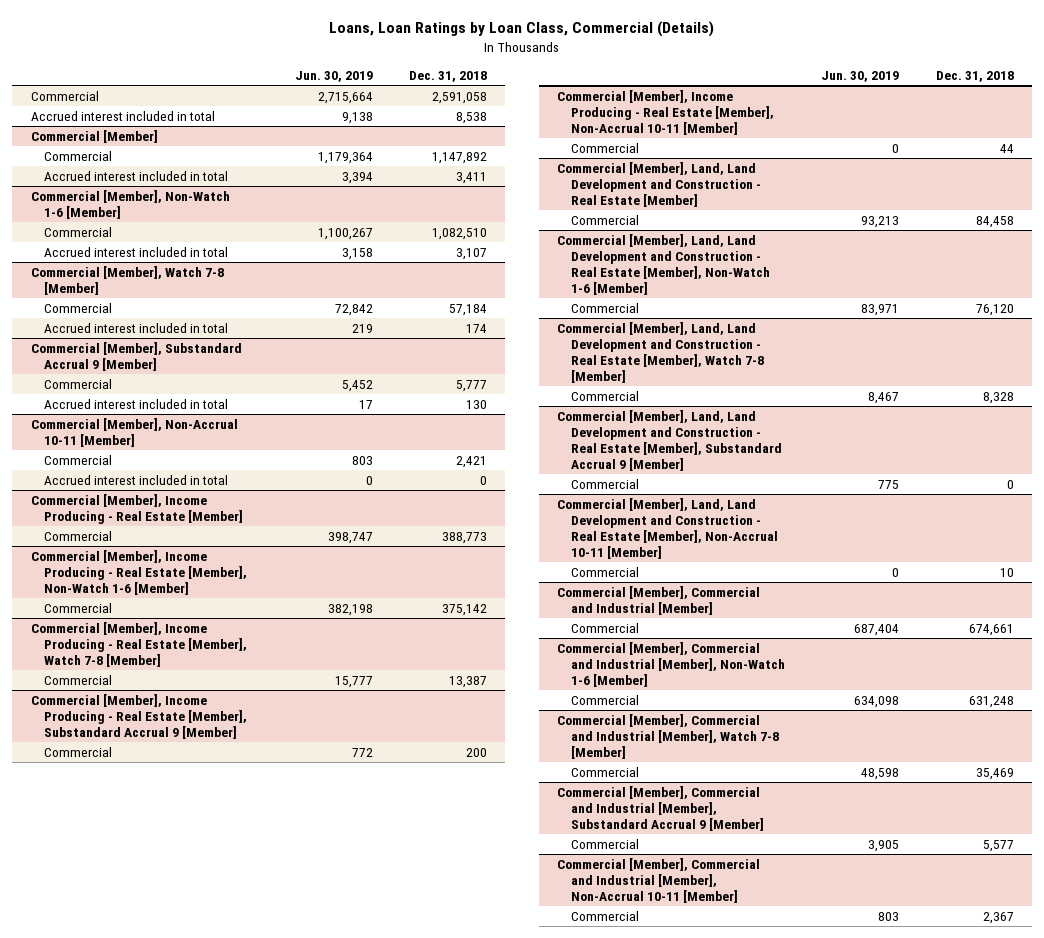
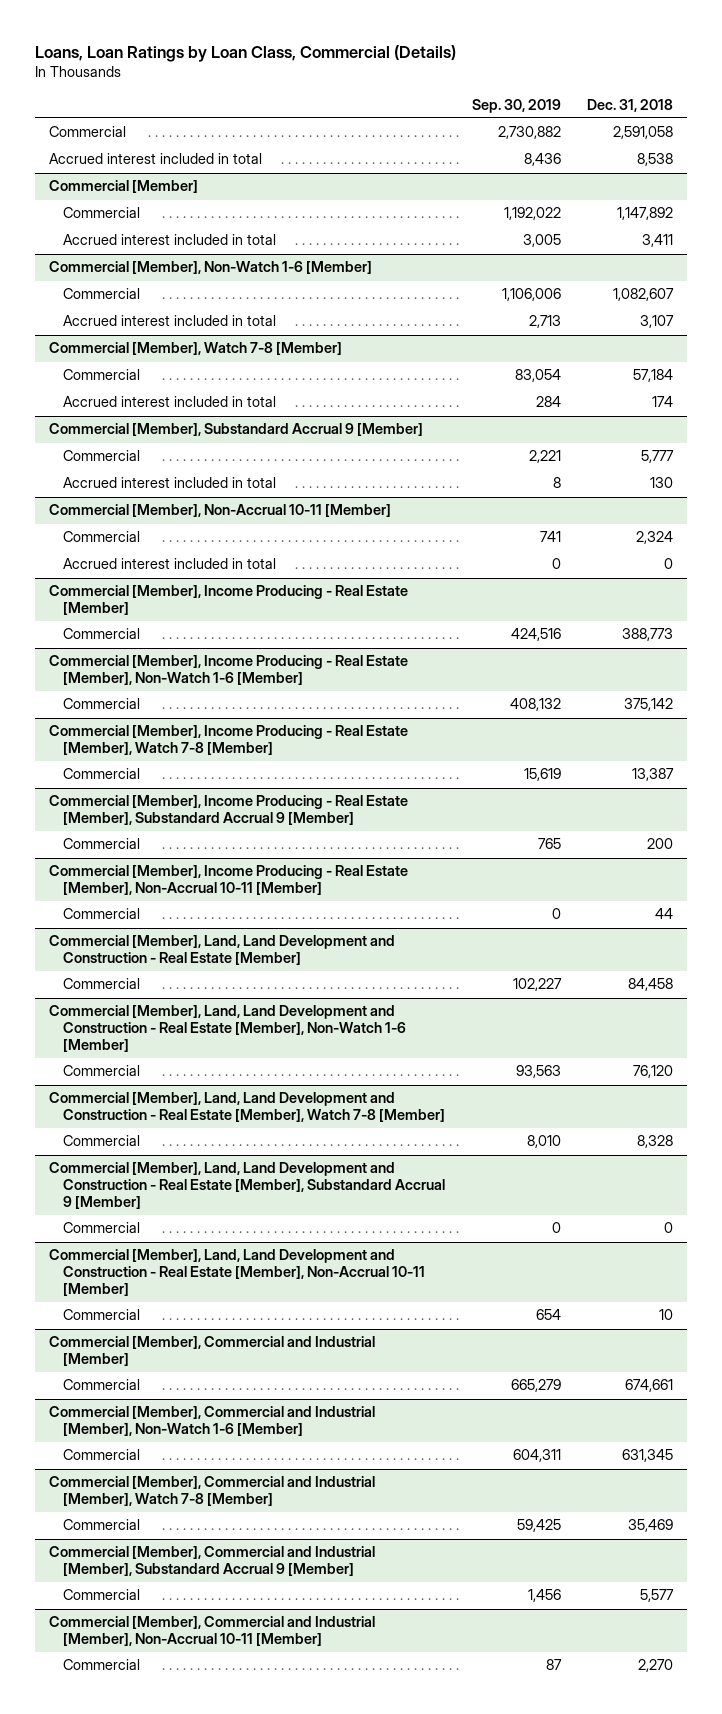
[294,70,373,82] Jun. 30, 2019 -> none
none -> [471,98,561,113] Sep. 30, 2019
[432,227,488,240] 1,082,510 -> [613,288,675,302] 1,082,607
[456,455,488,468] 2,421 -> [636,531,674,545] 2,324
[968,695,1014,708] 631,248 -> [622,1449,674,1463] 631,345
[982,911,1014,924] 2,367 -> [638,1659,674,1673] 2,270

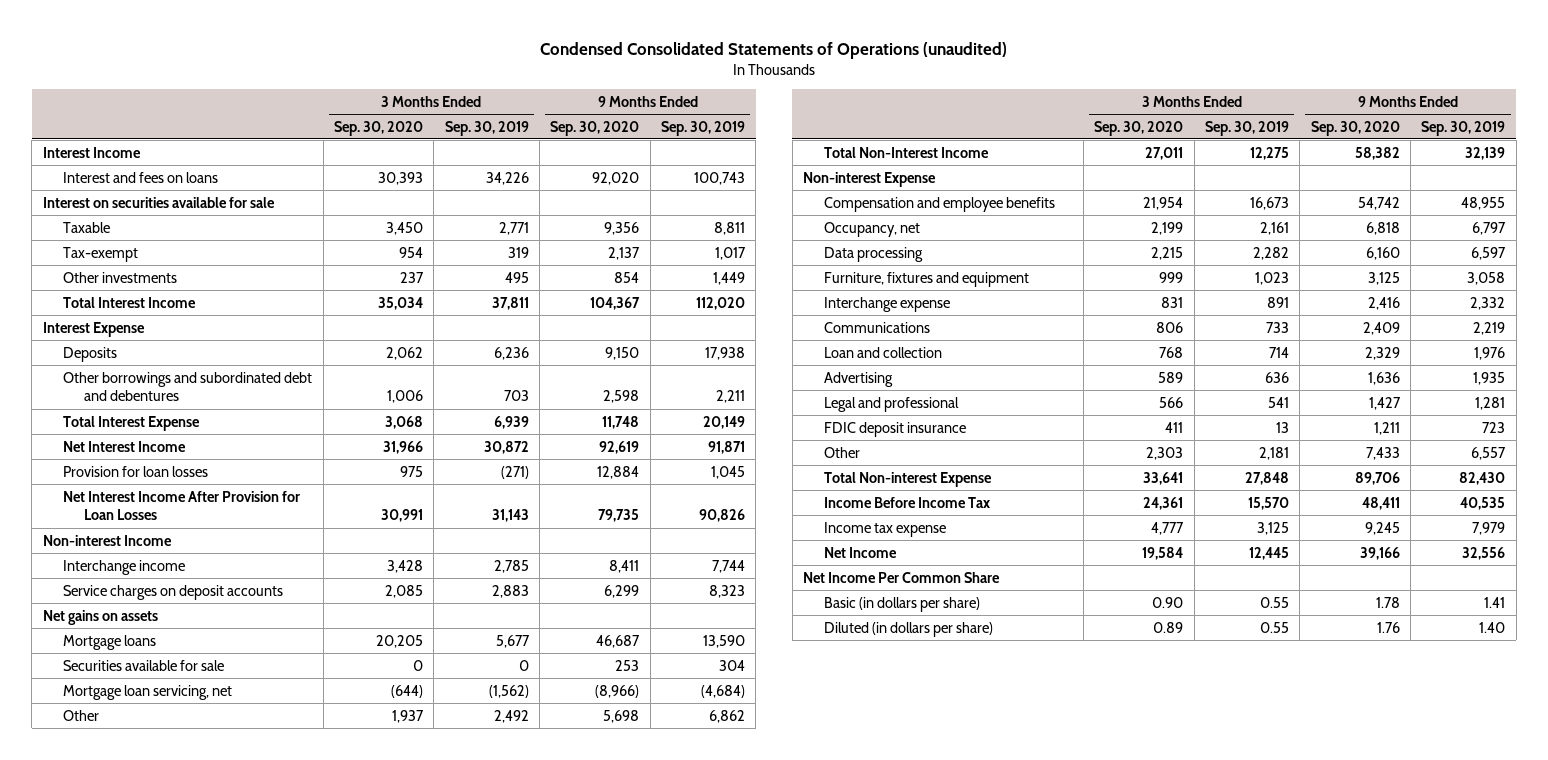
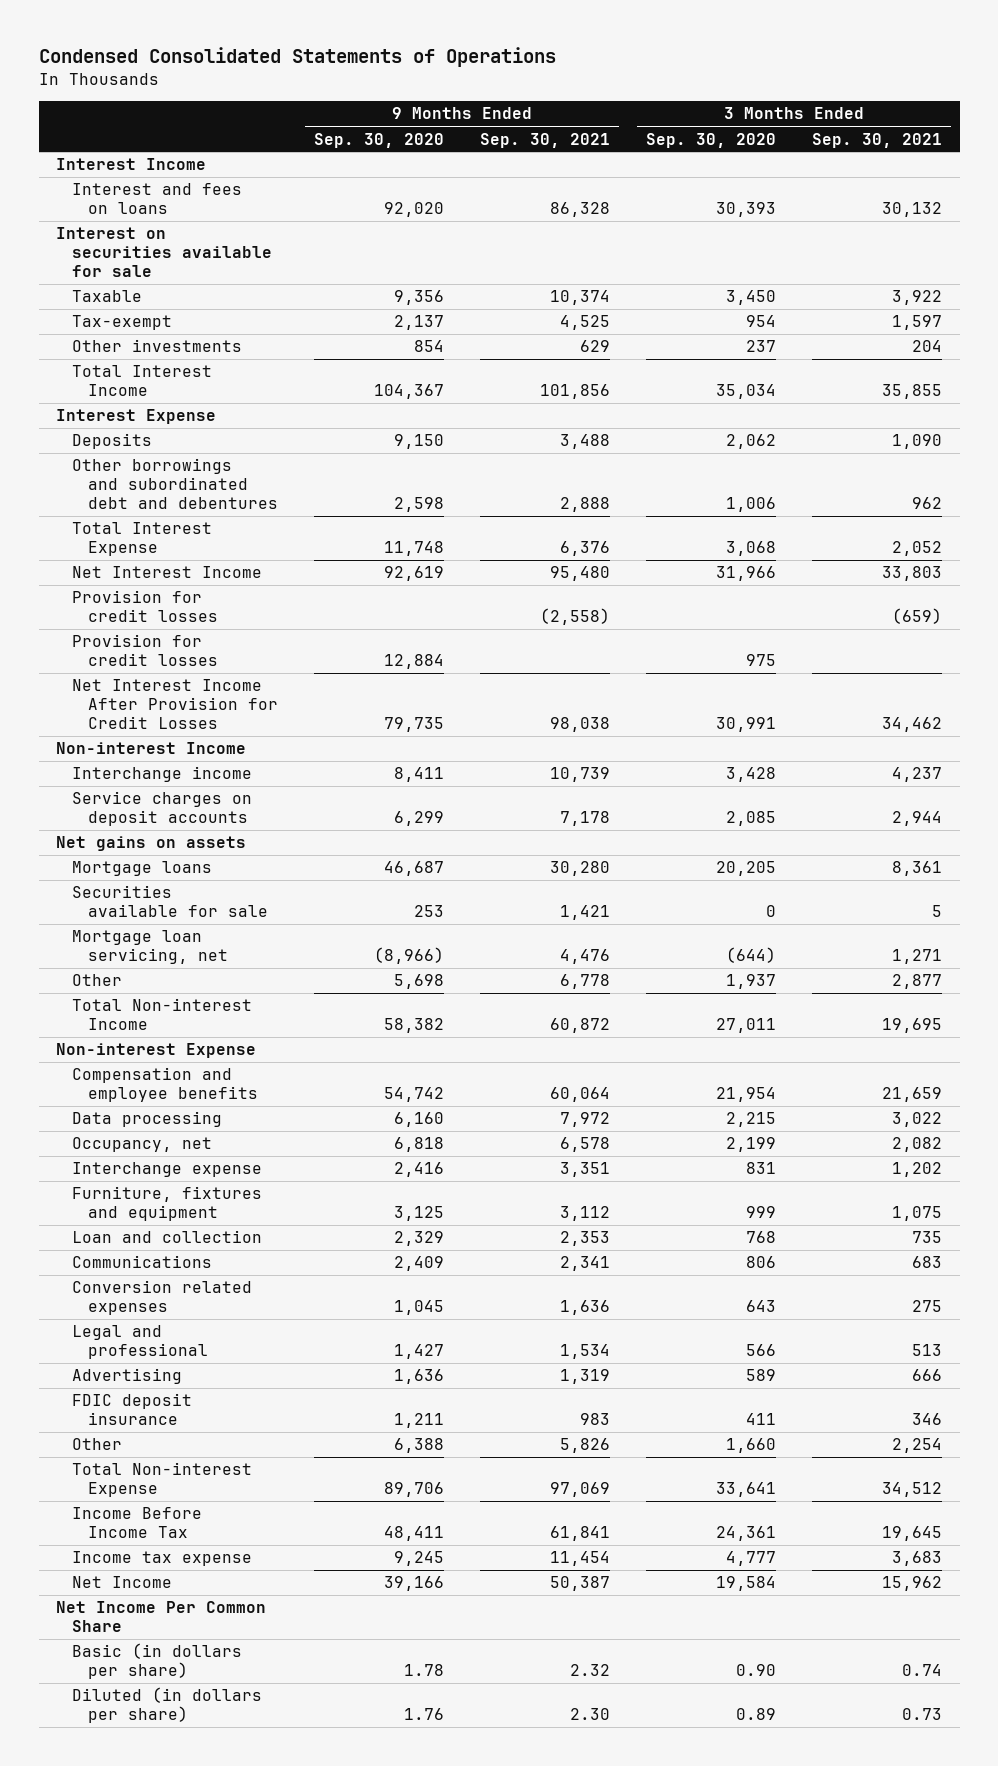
[540,41,1008,59] Condensed Consolidated Statements of Operations (unaudited) -> [38,47,556,68] Condensed Consolidated Statements of Operations
[444,120,529,136] Sep. 30, 2019 -> none
[660,120,745,136] Sep. 30, 2019 -> none
none -> [479,132,610,148] Sep. 30, 2021
none -> [811,132,942,148] Sep. 30, 2021
none -> [72,590,218,623] Provision for credit losses
[63,465,209,477] Provision for loan losses -> [72,634,218,667] Provision for credit losses
[63,490,301,521] Net Interest Income After Provision for Loan Losses -> [72,679,278,730] Net Interest Income After Provision for Credit Losses
[823,146,989,158] Total Non-Interest Income -> [72,998,253,1031] Total Non-interest Income
[823,221,920,237] Occupancy, net -> [72,1137,213,1153] Occupancy, net
[823,271,1029,287] Furniture, fixtures and equipment -> [72,1186,263,1222] Furniture, fixtures and equipment
[823,321,930,333] Communications -> [72,1255,213,1269] Communications
none -> [72,1280,253,1316] Conversion related expenses
[823,371,893,387] Advertising -> [72,1368,183,1385] Advertising
[1146,446,1184,460] 2,303 -> [725,1438,776,1454] 1,660
[1365,446,1400,460] 7,433 -> [393,1438,444,1454] 6,388

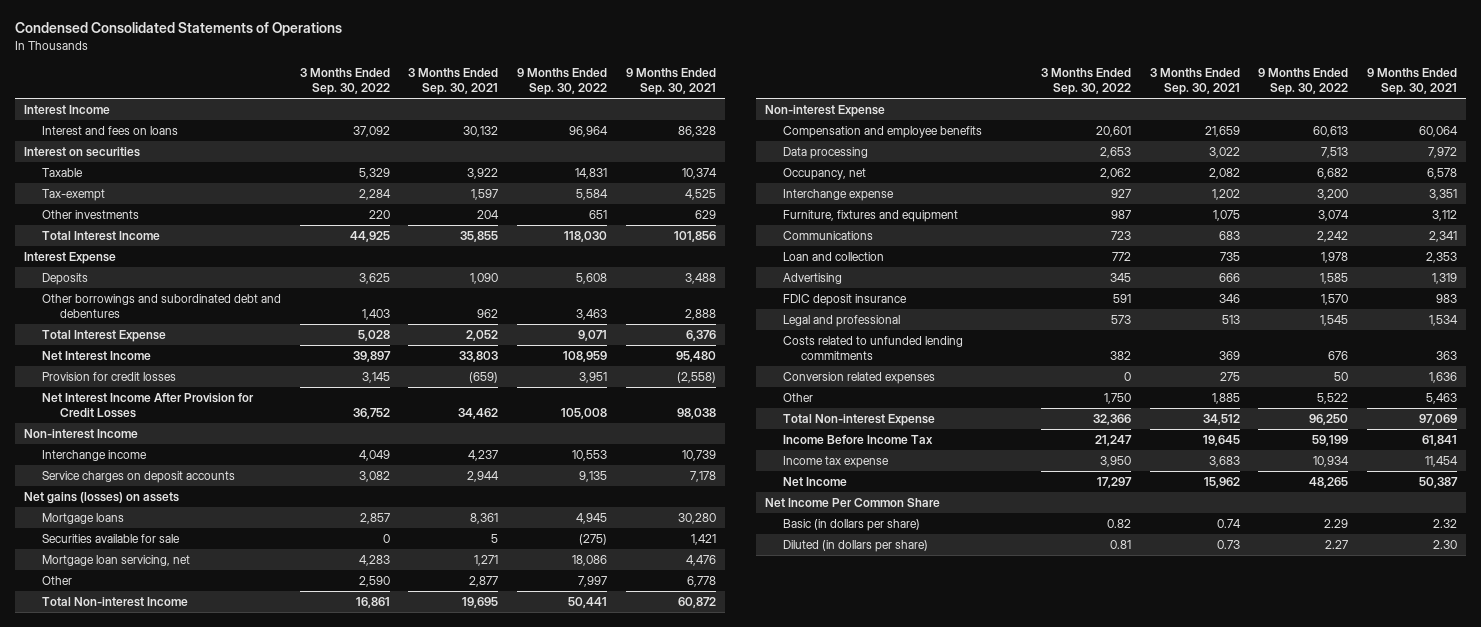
[313,132,444,148] Sep. 30, 2020 -> none
[645,132,776,148] Sep. 30, 2020 -> none
none -> [299,67,390,96] 3 Months Ended Sep. 30, 2022
none -> [517,67,608,96] 9 Months Ended Sep. 30, 2022
[56,227,273,278] Interest on securities available for sale -> [23,147,140,158] Interest on securities
[72,634,218,667] Provision for credit losses -> none
[56,836,247,852] Net gains on assets -> [23,492,179,505] Net gains (losses) on assets
[72,1230,263,1244] Loan and collection -> [782,252,884,262] Loan and collection
[72,1325,208,1360] Legal and professional -> [782,315,900,328] Legal and professional
none -> [782,336,963,361] Costs related to unfunded lending commitments
[72,1280,253,1316] Conversion related expenses -> [782,372,935,385] Conversion related expenses
[559,1438,610,1454] 5,826 -> [1426,393,1458,405] 5,463
[891,1438,942,1454] 2,254 -> [1211,393,1240,405] 1,885

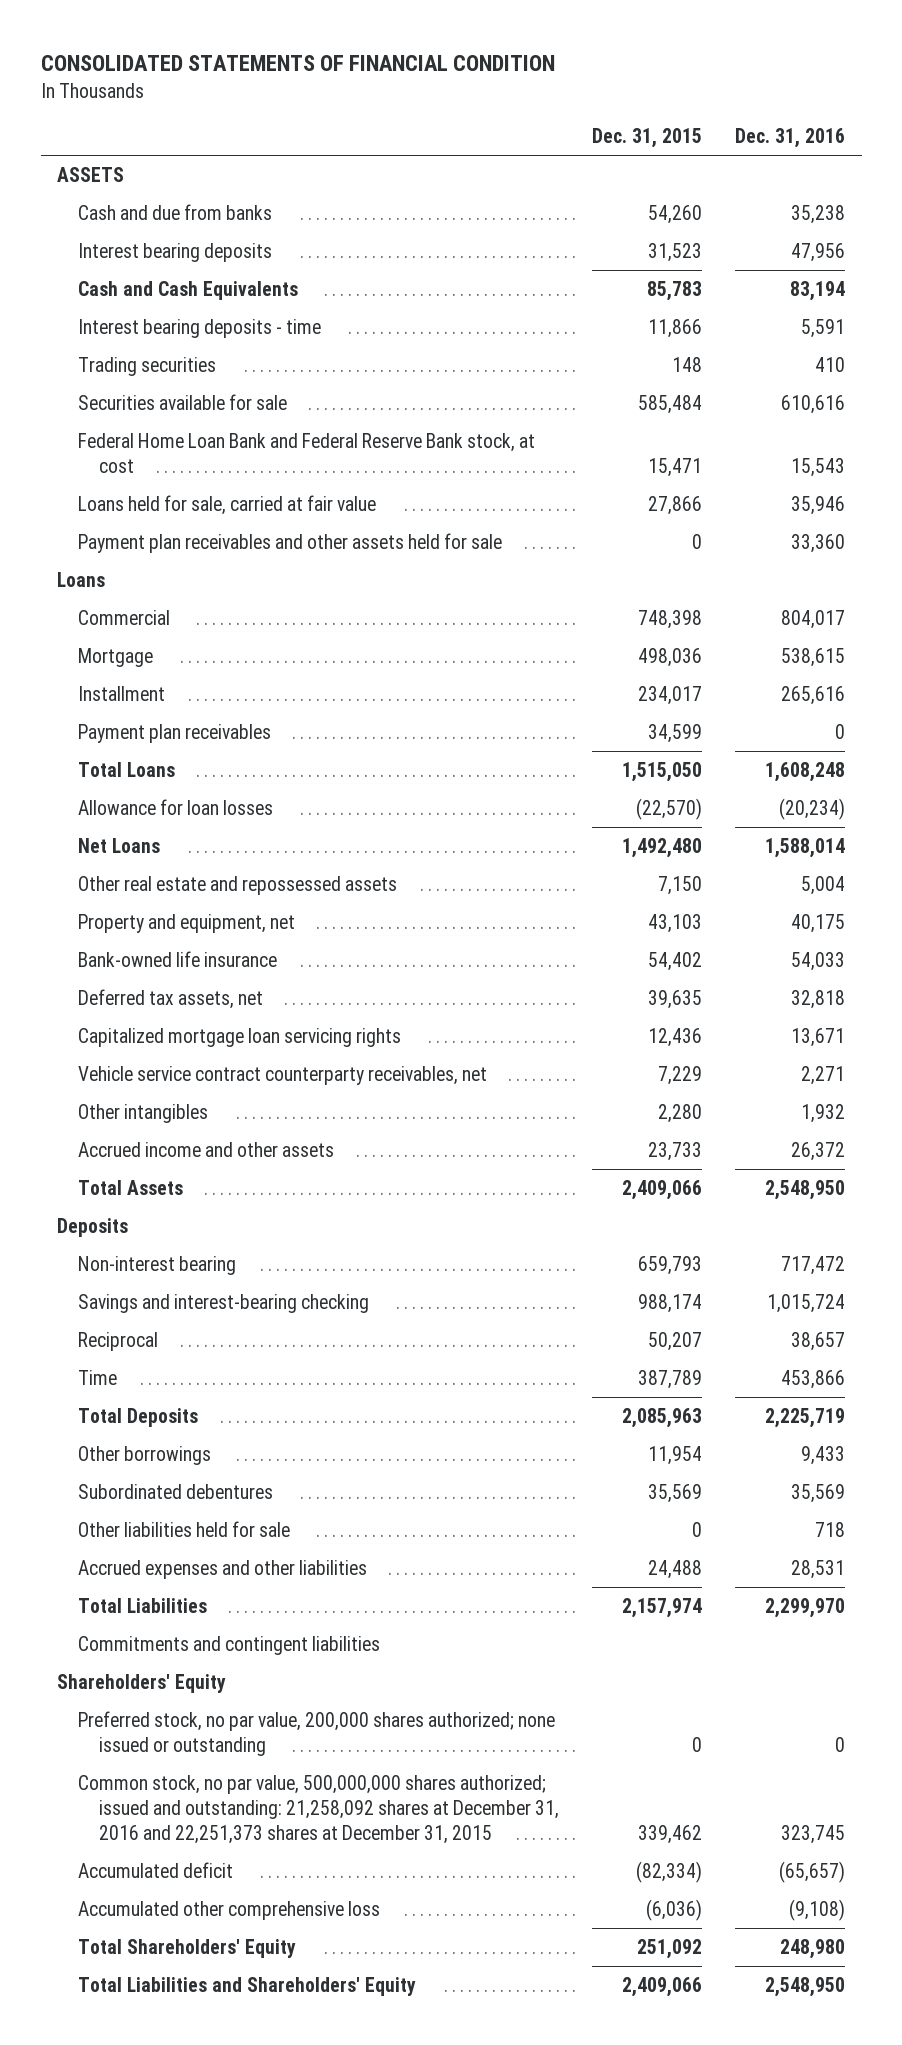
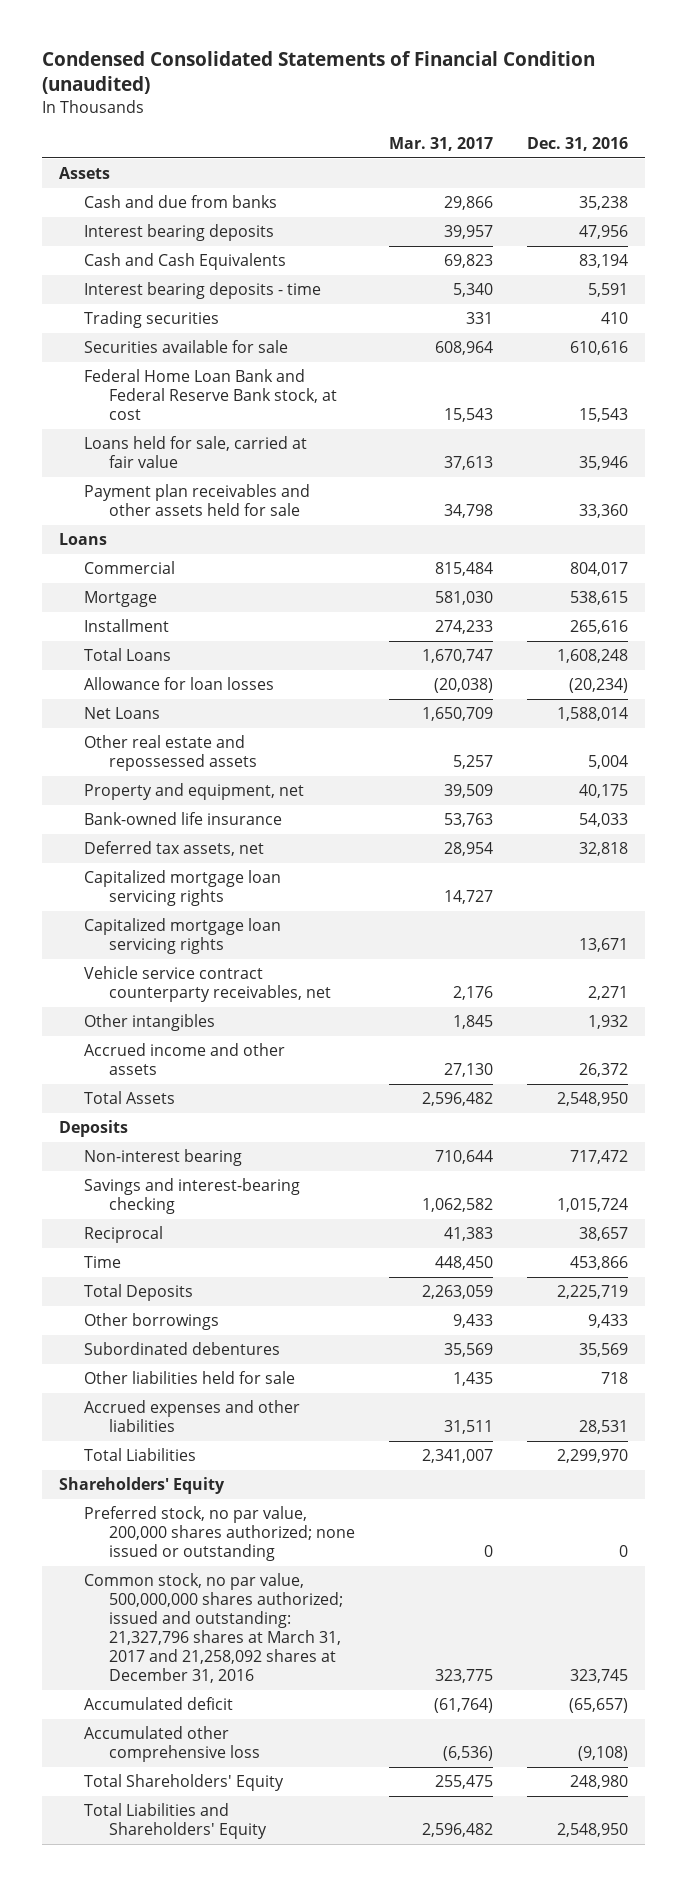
[40,55,555,72] CONSOLIDATED STATEMENTS OF FINANCIAL CONDITION -> [41,51,595,95] Condensed Consolidated Statements of Financial Condition (unaudited)
[592,128,703,149] Dec. 31, 2015 -> none
none -> [389,137,494,152] Mar. 31, 2017
[57,166,125,182] ASSETS -> [58,167,110,180] Assets
[78,723,272,743] Payment plan receivables -> none
none -> [83,870,281,907] Capitalized mortgage loan servicing rights
[78,1635,381,1655] Commitments and contingent liabilities -> none
[78,1774,560,1844] Common stock, no par value, 500,000,000 shares authorized; issued and outstanding: 21,258,092 shares at December 31, 2016 and 22,251,373 shares at December 31, 2015 -> [83,1573,344,1684] Common stock, no par value, 500,000,000 shares authorized; issued and outstanding: 21,327,796 shares at March 31, 2017 and 21,258,092 shares at December 31, 2016

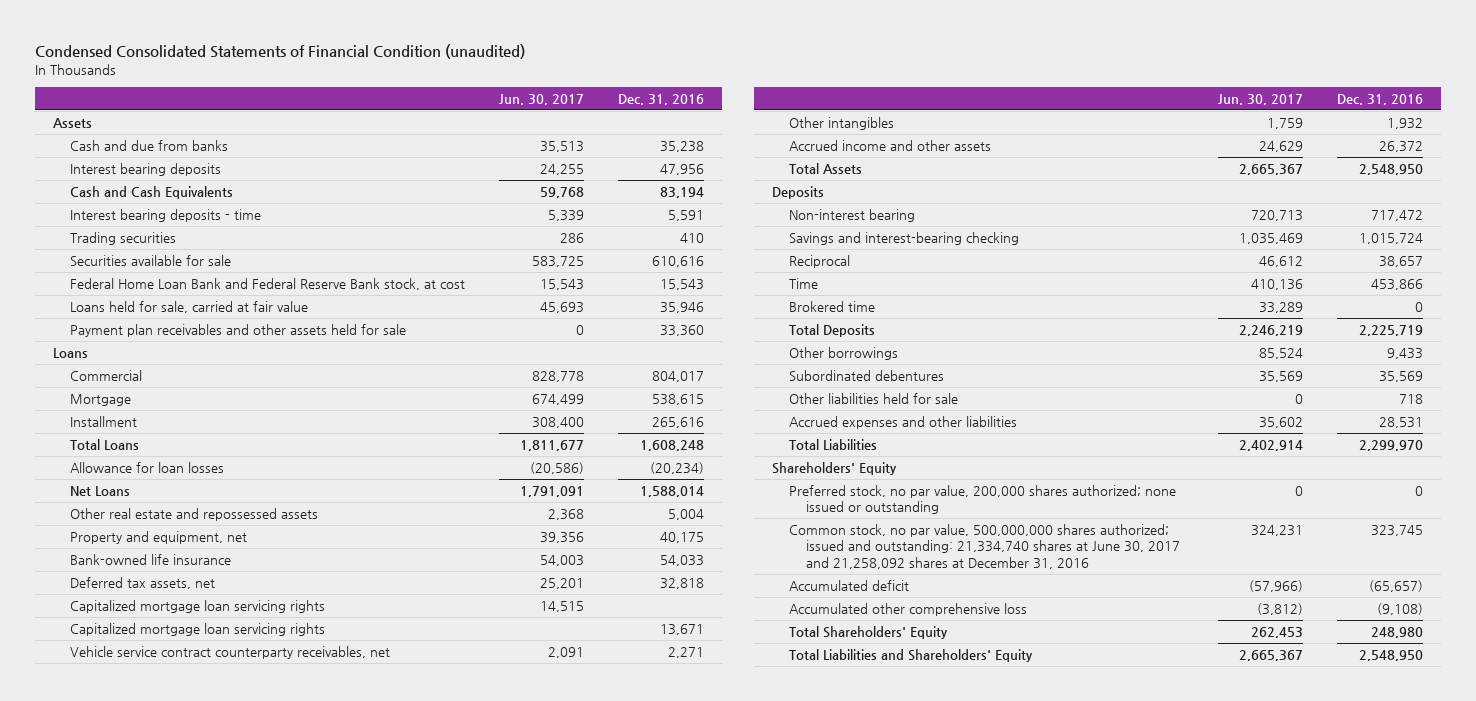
[389,137,494,152] Mar. 31, 2017 -> none
none -> [499,93,585,105] Jun. 30, 2017
none -> [788,301,875,313] Brokered time
[83,1573,344,1684] Common stock, no par value, 500,000,000 shares authorized; issued and outstanding: 21,327,796 shares at March 31, 2017 and 21,258,092 shares at December 31, 2016 -> [788,524,1181,569] Common stock, no par value, 500,000,000 shares authorized; issued and outstanding: 21,334,740 shares at June 30, 2017 and 21,258,092 shares at December 31, 2016

